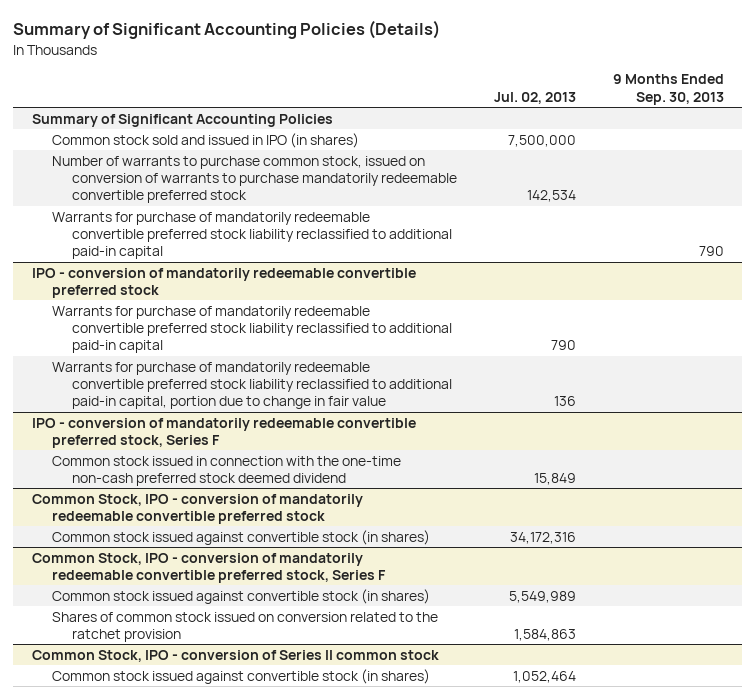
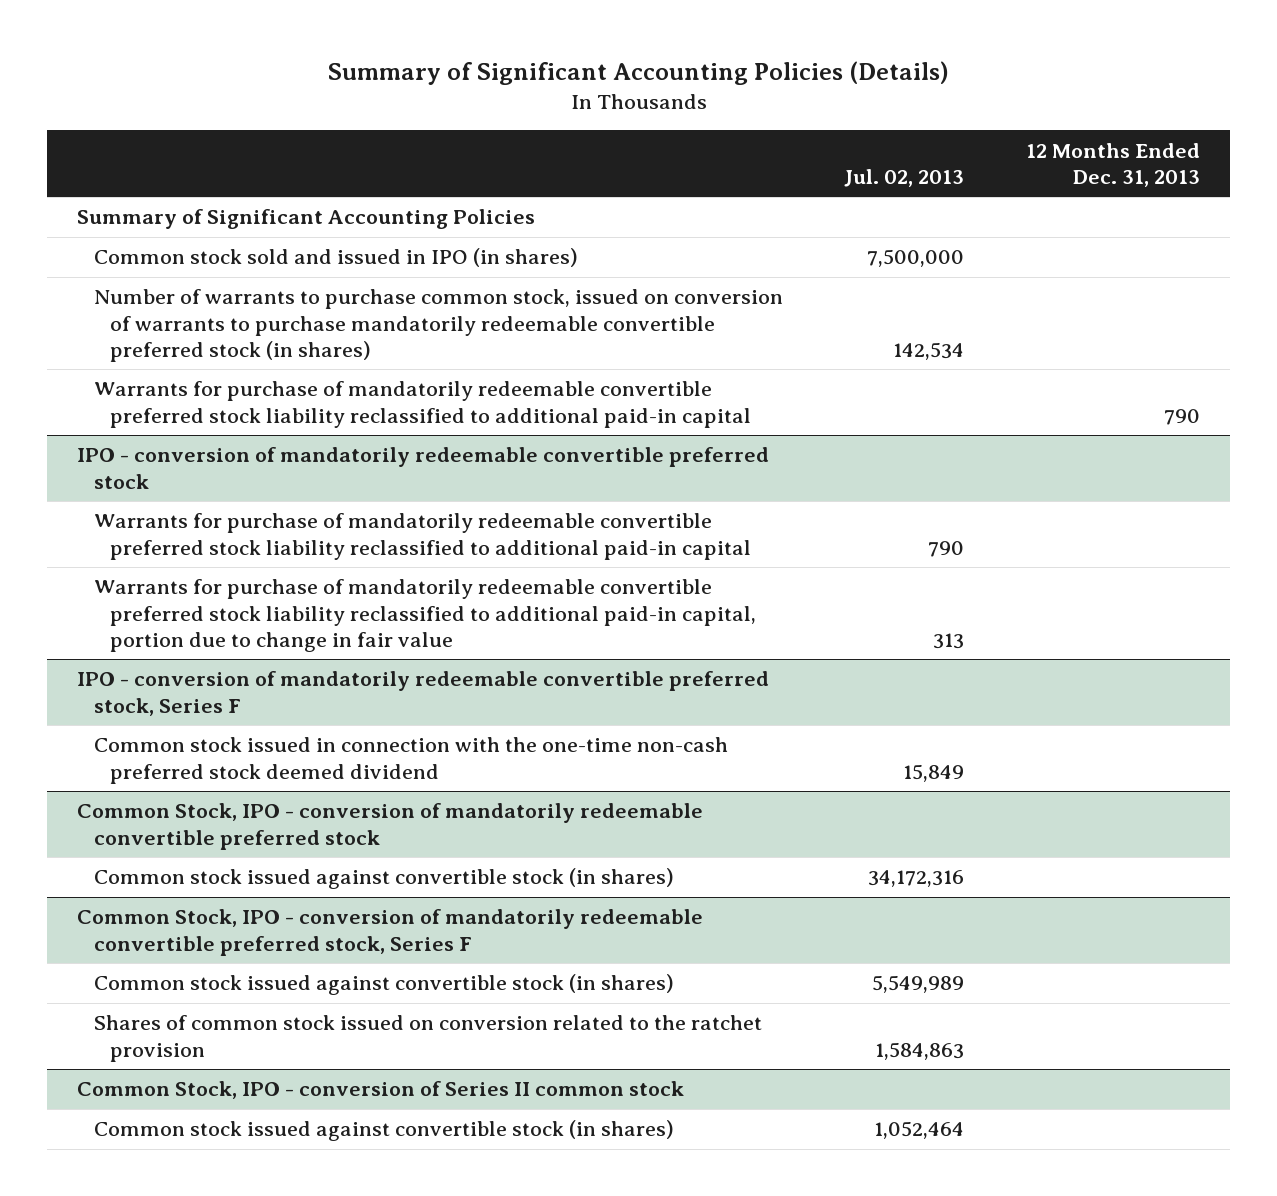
[612,74,724,105] 9 Months Ended Sep. 30, 2013 -> none
none -> [1025,142,1200,187] 12 Months Ended Dec. 31, 2013
[51,155,458,204] Number of warrants to purchase common stock, issued on conversion of warrants to purchase mandatorily redeemable convertible preferred stock -> [93,289,783,362] Number of warrants to purchase common stock, issued on conversion of warrants to purchase mandatorily redeemable convertible preferred stock (in shares)
[553,396,576,407] 136 -> [933,632,965,649] 313

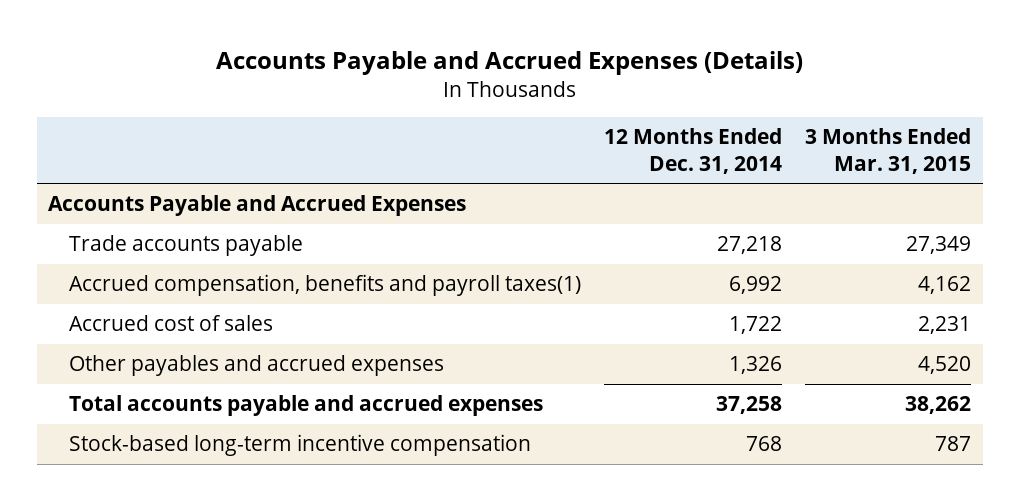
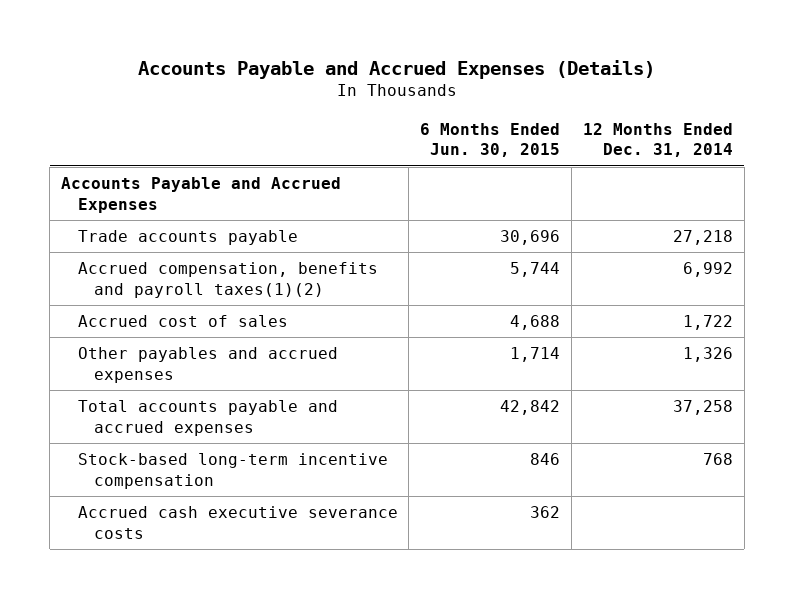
[805,128,972,174] 3 Months Ended Mar. 31, 2015 -> none
none -> [420,122,561,158] 6 Months Ended Jun. 30, 2015
[68,274,581,297] Accrued compensation, benefits and payroll taxes(1) -> [77,262,378,298] Accrued compensation, benefits and payroll taxes(1)(2)
none -> [77,506,398,539] Accrued cash executive severance costs

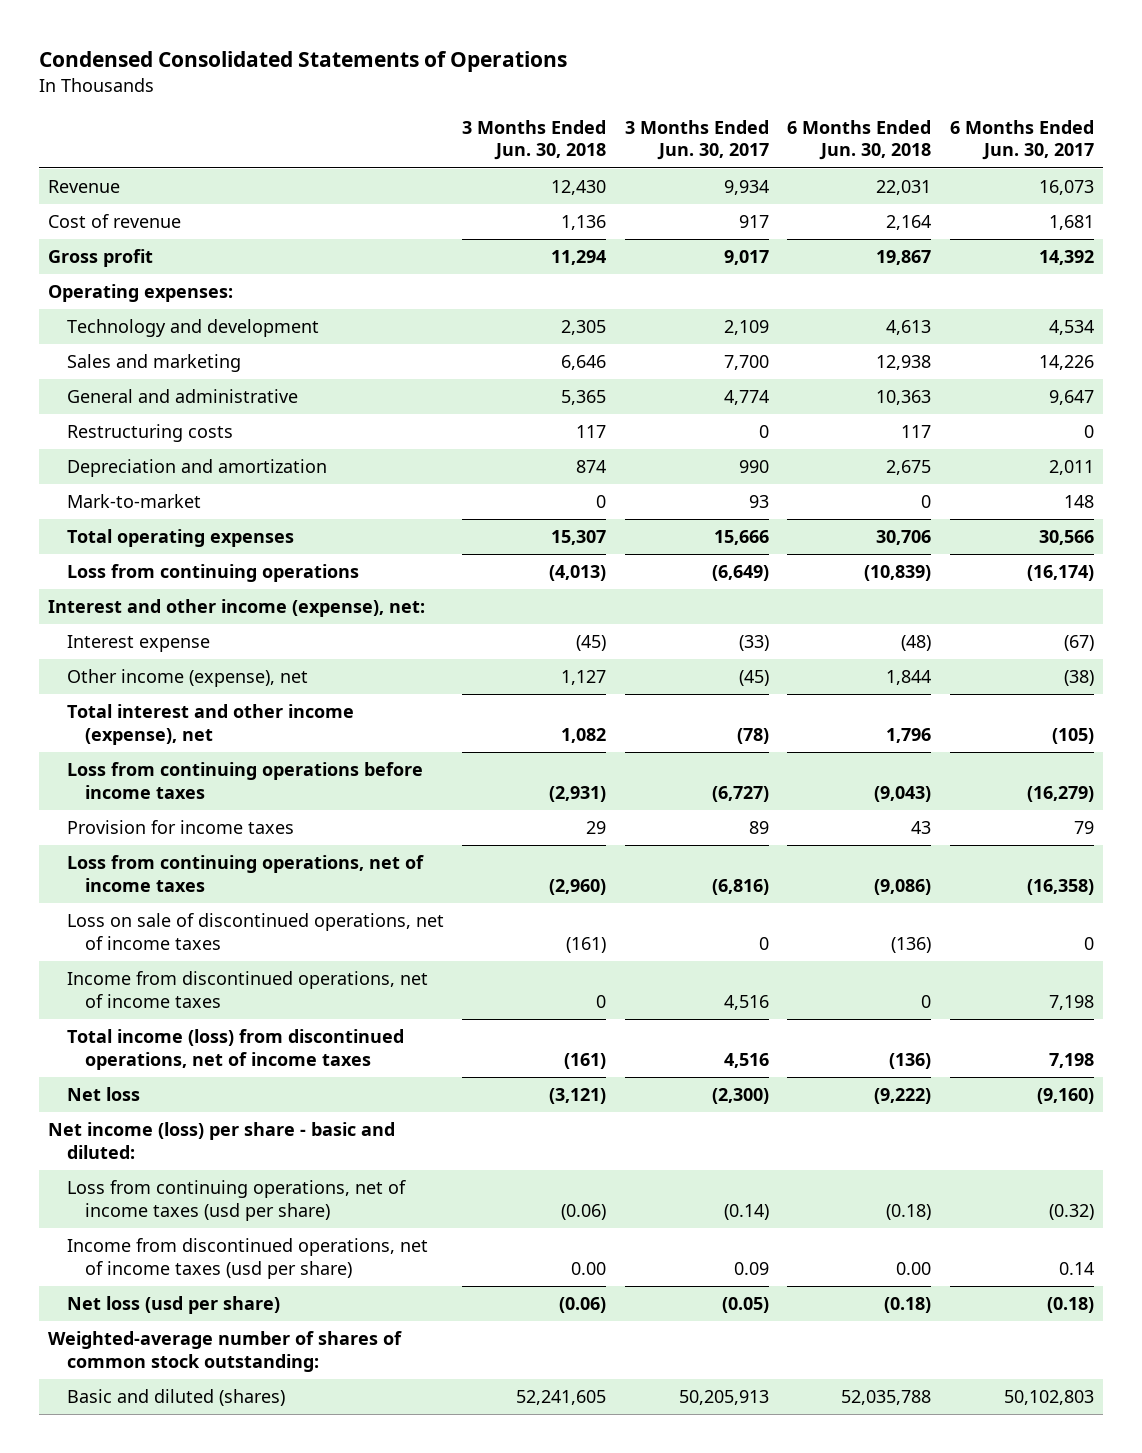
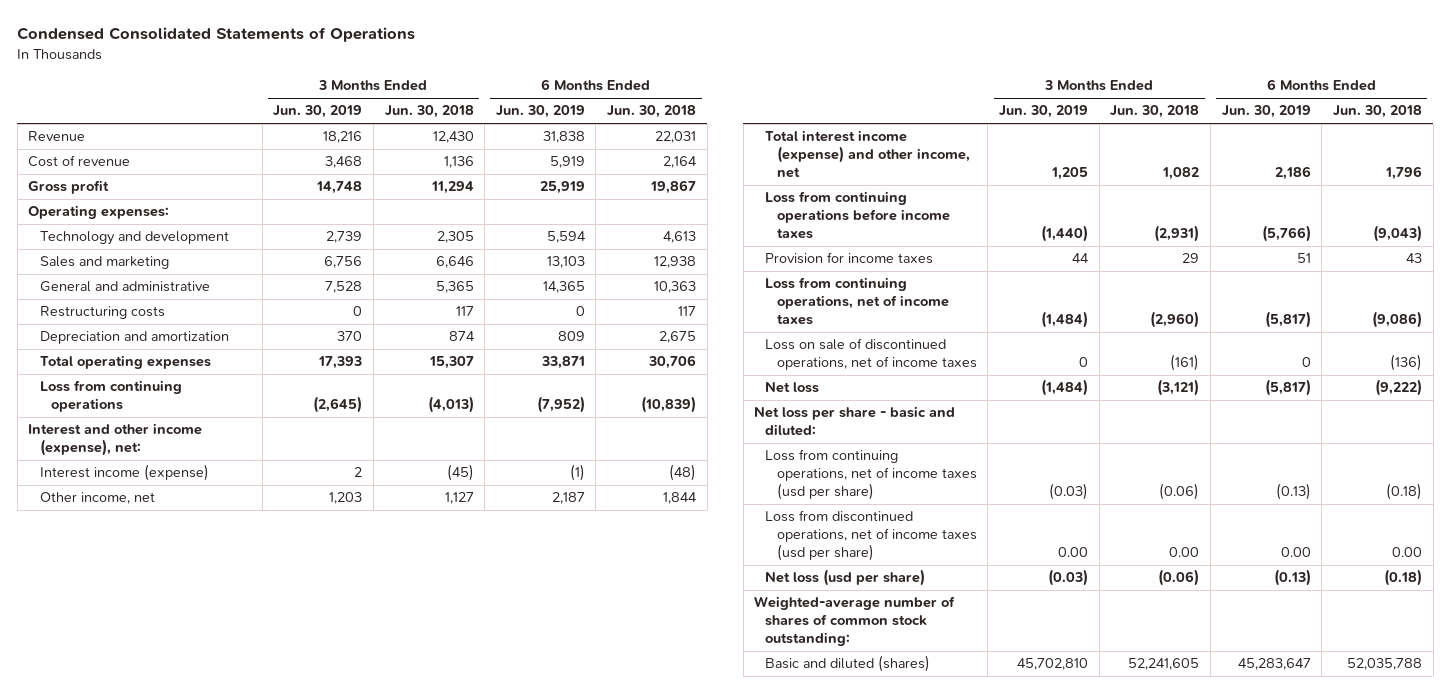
[624,120,769,161] 3 Months Ended Jun. 30, 2017 -> none
[949,120,1094,161] 6 Months Ended Jun. 30, 2017 -> none
none -> [273,105,363,119] Jun. 30, 2019
none -> [495,105,585,119] Jun. 30, 2019
[66,494,201,509] Mark-to-market -> none
[66,635,210,653] Interest expense -> [39,464,209,482] Interest income (expense)
[66,669,308,688] Other income (expense), net -> [39,492,155,505] Other income, net
[66,704,354,745] Total interest and other income (expense), net -> [765,130,970,179] Total interest income (expense) and other income, net
[66,971,428,1008] Income from discontinued operations, net of income taxes -> none
[66,1029,404,1070] Total income (loss) from discontinued operations, net of income taxes -> none
[48,1122,396,1159] Net income (loss) per share - basic and diluted: -> [754,406,956,437] Net loss per share - basic and diluted:
[66,1238,428,1279] Income from discontinued operations, net of income taxes (usd per share) -> [765,510,977,562] Loss from discontinued operations, net of income taxes (usd per share)

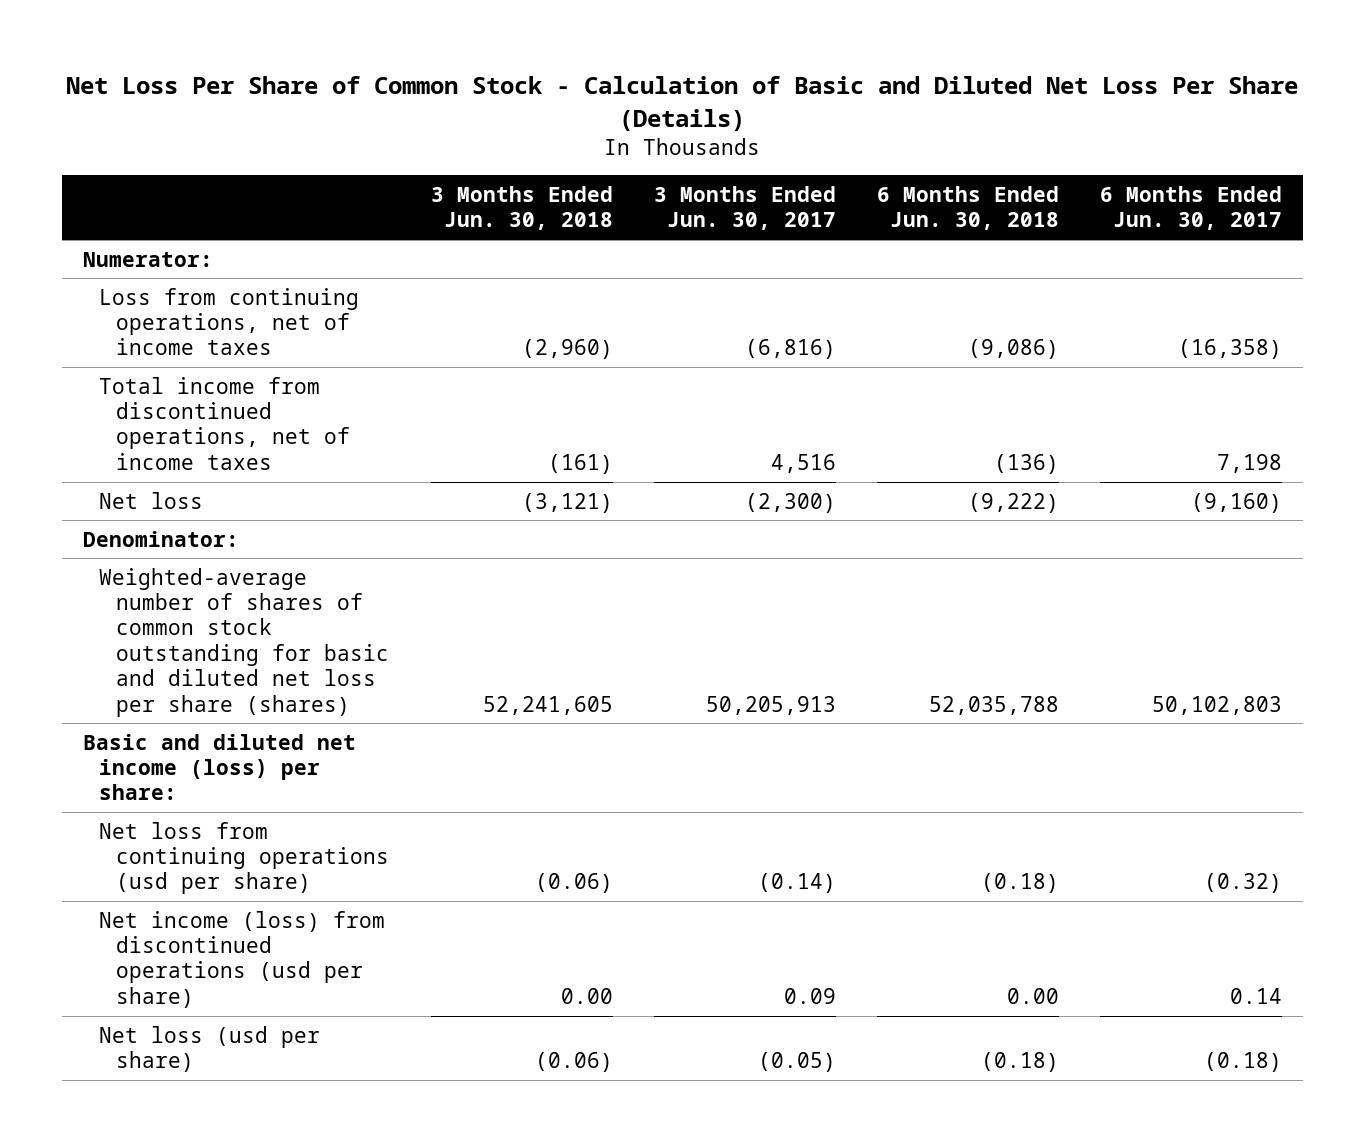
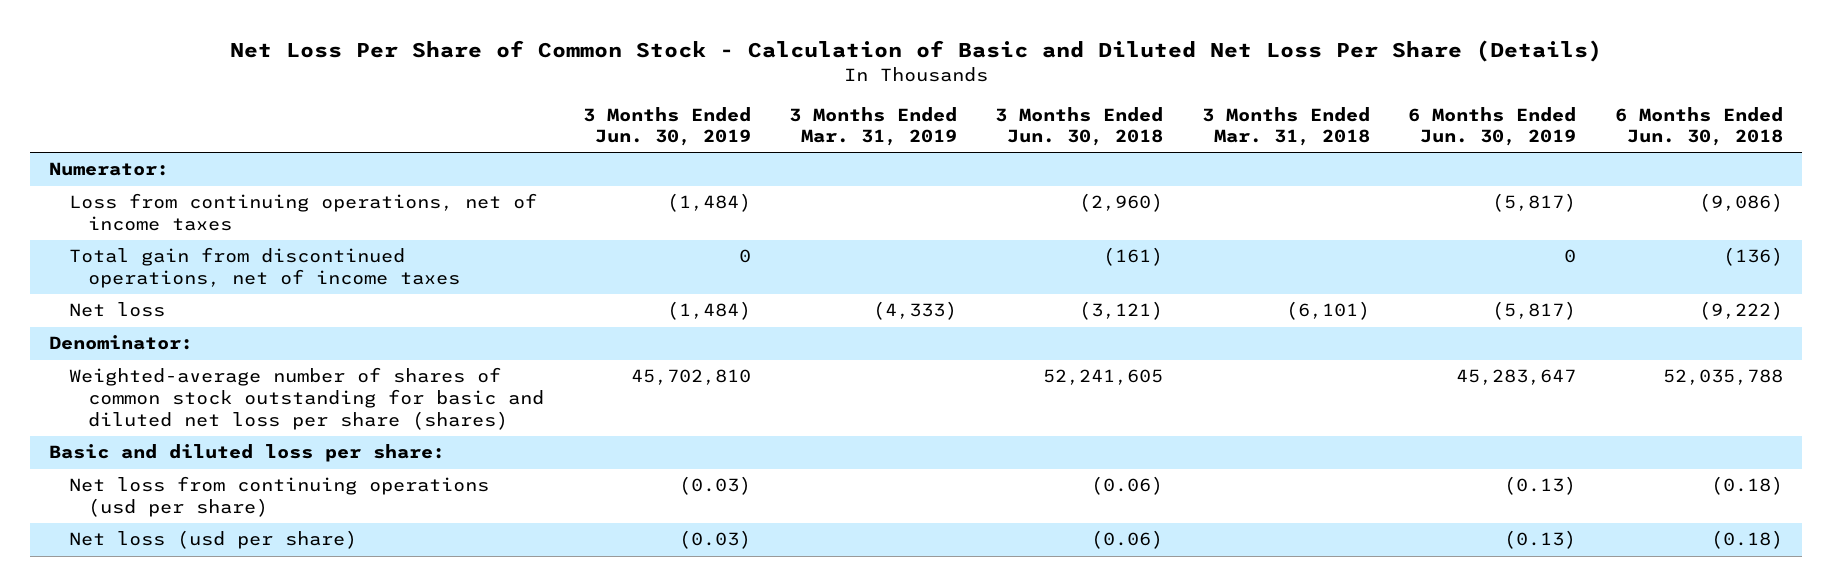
[653,186,836,231] 3 Months Ended Jun. 30, 2017 -> none
[1100,186,1283,231] 6 Months Ended Jun. 30, 2017 -> none
none -> [582,106,751,147] 3 Months Ended Jun. 30, 2019
none -> [789,106,958,147] 3 Months Ended Mar. 31, 2019
none -> [1201,106,1370,147] 3 Months Ended Mar. 31, 2018
none -> [1408,106,1577,147] 6 Months Ended Jun. 30, 2019
[99,376,351,470] Total income from discontinued operations, net of income taxes -> [68,247,461,289] Total gain from discontinued operations, net of income taxes
[82,733,356,801] Basic and diluted net income (loss) per share: -> [49,444,446,463] Basic and diluted loss per share:
[99,910,386,1008] Net income (loss) from discontinued operations (usd per share) -> none

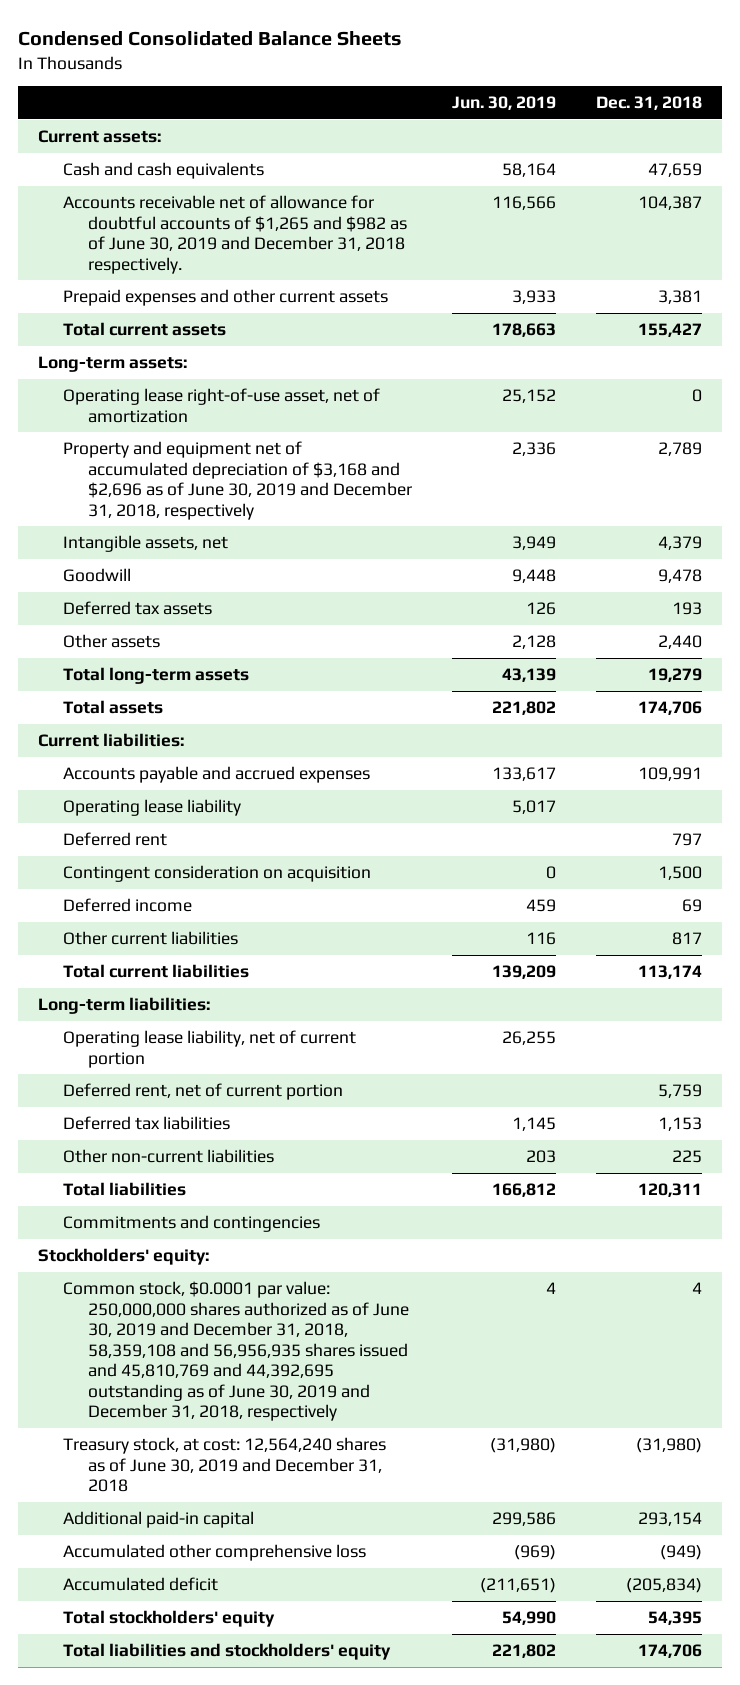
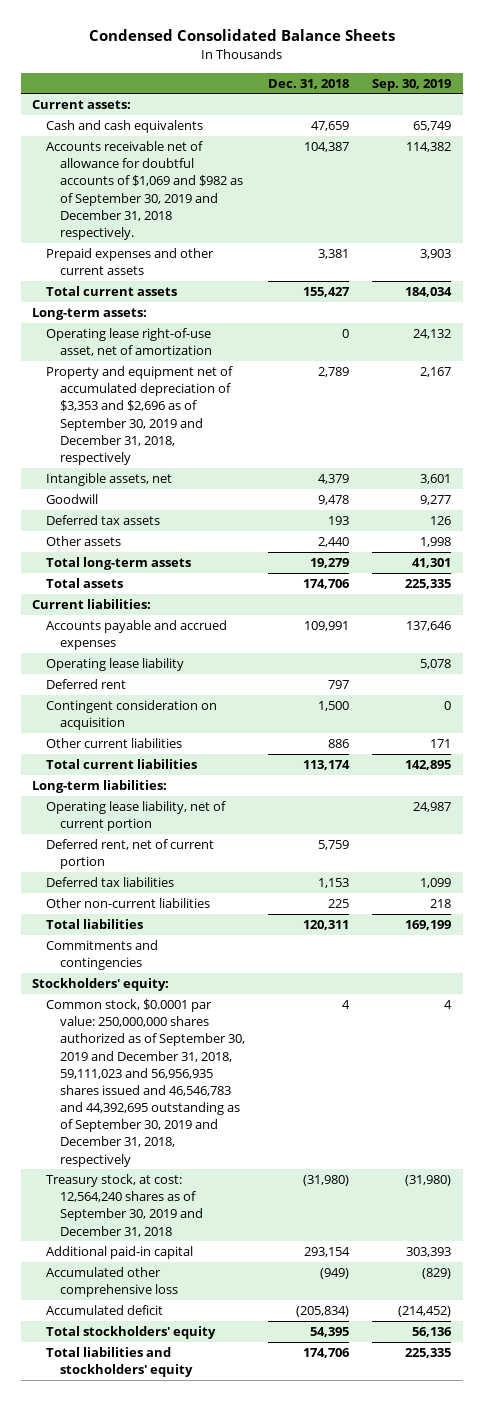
[451,96,556,111] Jun. 30, 2019 -> none
none -> [372,78,452,91] Sep. 30, 2019
[63,194,408,274] Accounts receivable net of allowance for doubtful accounts of $1,265 and $982 as of June 30, 2019 and December 31, 2018 respectively. -> [46,141,243,240] Accounts receivable net of allowance for doubtful accounts of $1,069 and $982 as of September 30, 2019 and December 31, 2018 respectively.
[63,440,413,520] Property and equipment net of accumulated depreciation of $3,168 and $2,696 as of June 30, 2019 and December 31, 2018, respectively -> [46,366,234,465] Property and equipment net of accumulated depreciation of $3,353 and $2,696 as of September 30, 2019 and December 31, 2018, respectively
[63,897,193,912] Deferred income -> none
[671,931,702,945] 817 -> [327,739,349,749] 886
[63,1280,410,1422] Common stock, $0.0001 par value: 250,000,000 shares authorized as of June 30, 2019 and December 31, 2018, 58,359,108 and 56,956,935 shares issued and 45,810,769 and 44,392,695 outstanding as of June 30, 2019 and December 31, 2018, respectively -> [46,999,245,1167] Common stock, $0.0001 par value: 250,000,000 shares authorized as of September 30, 2019 and December 31, 2018, 59,111,023 and 56,956,935 shares issued and 46,546,783 and 44,392,695 outstanding as of September 30, 2019 and December 31, 2018, respectively
[63,1436,387,1493] Treasury stock, at cost: 12,564,240 shares as of June 30, 2019 and December 31, 2018 -> [46,1174,203,1237] Treasury stock, at cost: 12,564,240 shares as of September 30, 2019 and December 31, 2018

